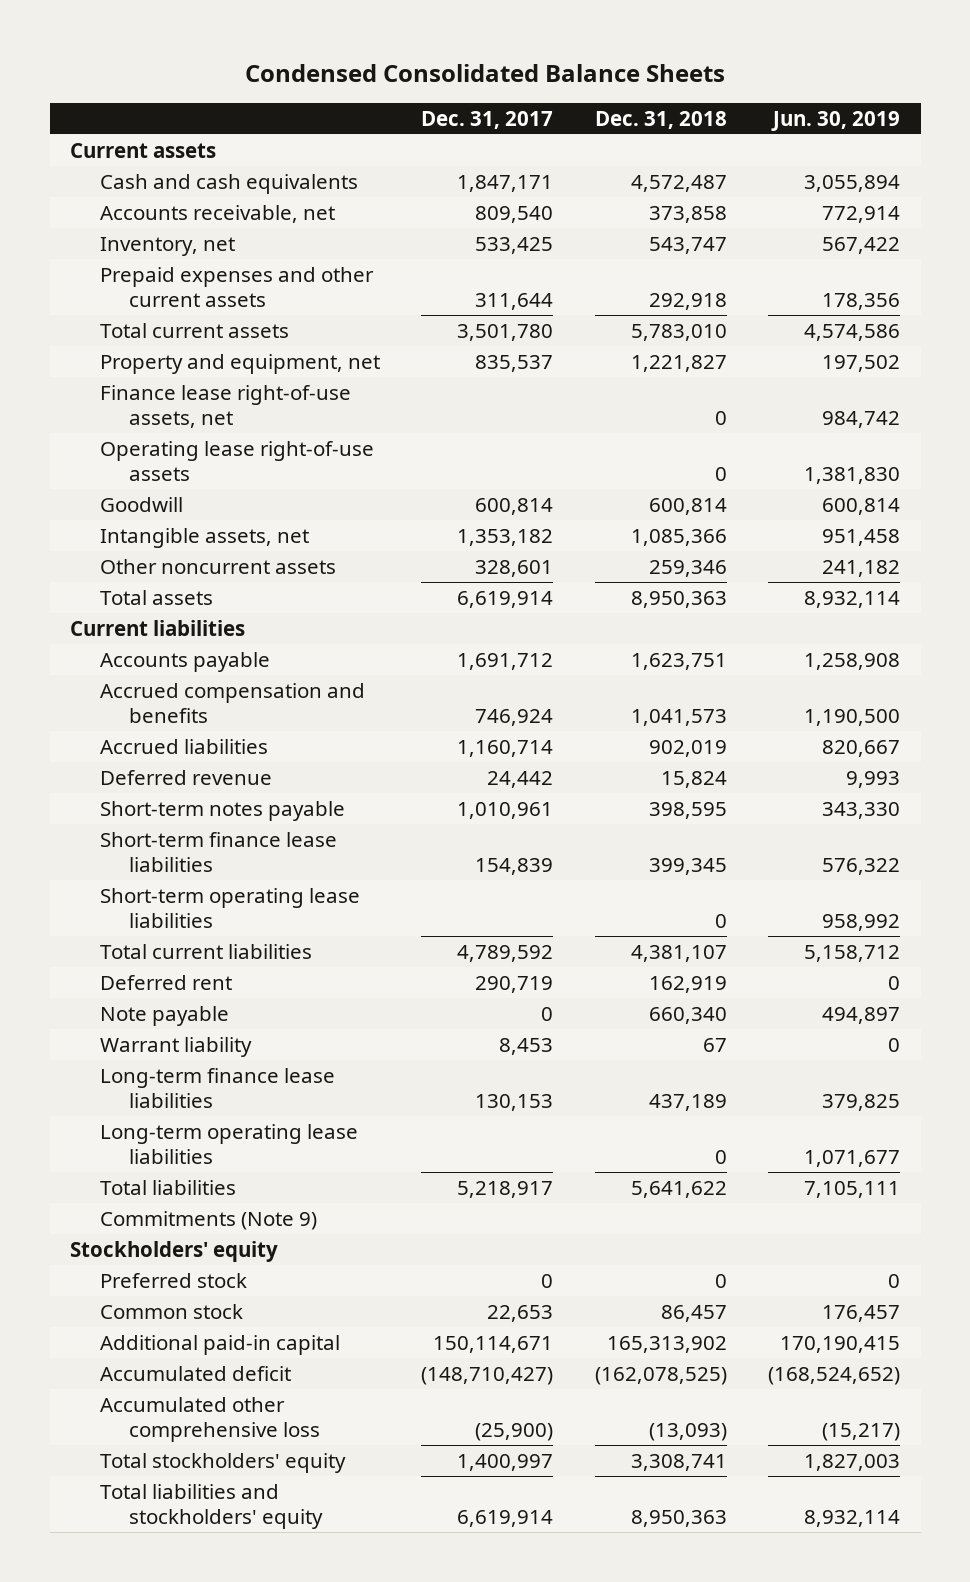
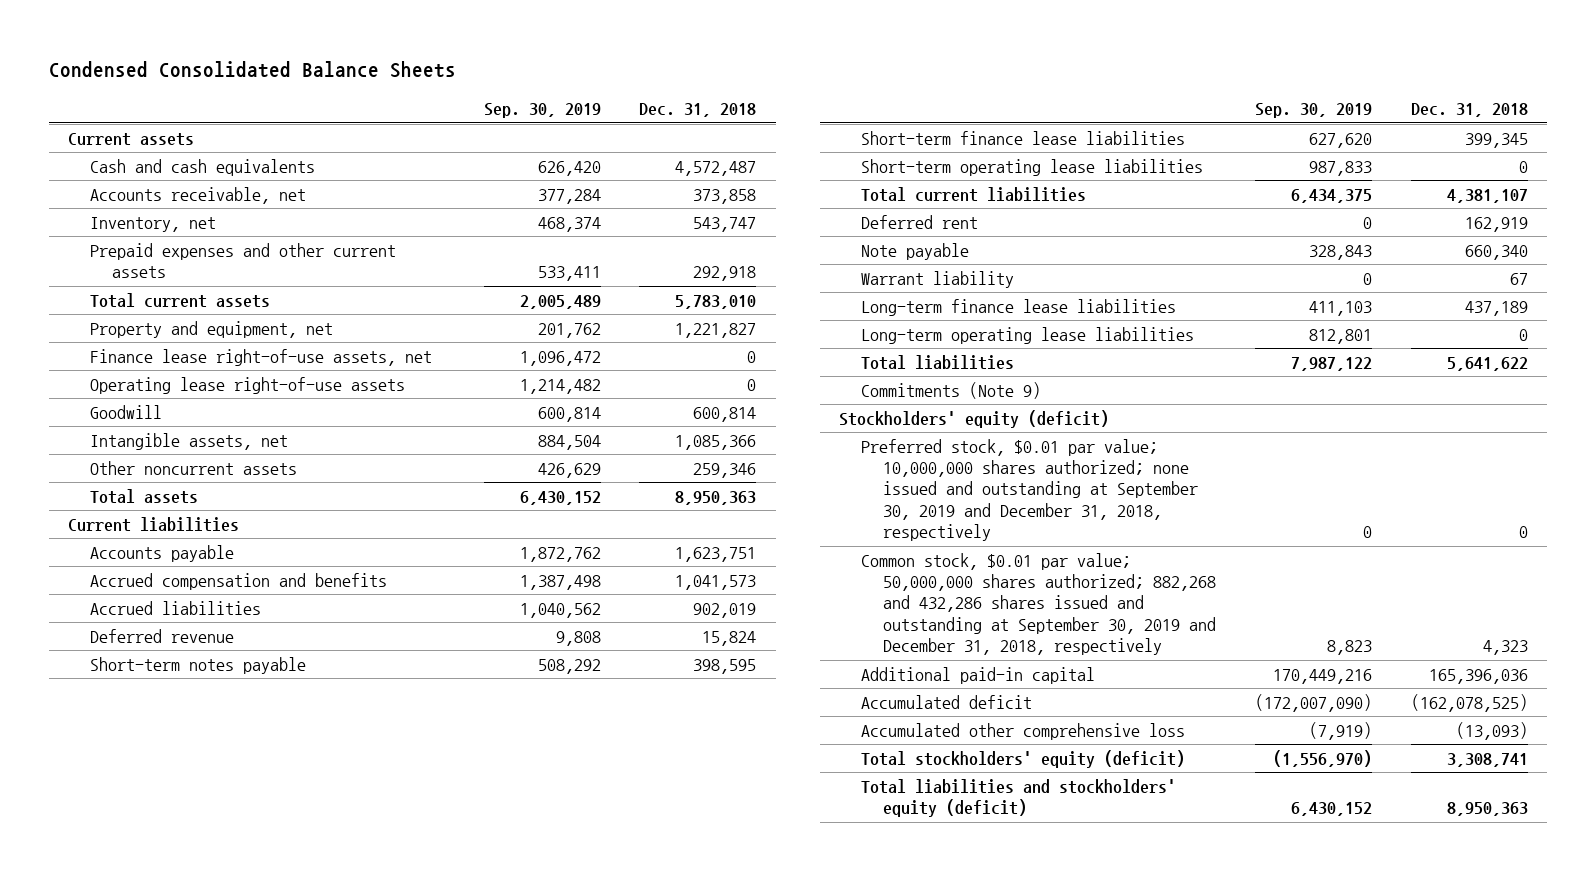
[421,110,554,129] Dec. 31, 2017 -> none
[771,110,901,131] Jun. 30, 2019 -> none
none -> [483,103,601,119] Sep. 30, 2019
[99,1304,243,1320] Common stock -> none
[70,1241,279,1263] Stockholders' equity -> [839,409,1110,428] Stockholders' equity (deficit)
[99,1273,247,1289] Preferred stock -> [861,438,1199,541] Preferred stock, $0.01 par value; 10,000,000 shares authorized; none issued and outstanding at September 30, 2019 and December 31, 2018, respectively
none -> [861,552,1217,655] Common stock, $0.01 par value; 50,000,000 shares authorized; 882,268 and 432,286 shares issued and outstanding at September 30, 2019 and December 31, 2018, respectively
[606,1336,727,1354] 165,313,902 -> [1428,668,1528,684] 165,396,036
[99,1453,346,1474] Total stockholders' equity -> [861,749,1186,768] Total stockholders' equity (deficit)
[99,1484,324,1529] Total liabilities and stockholders' equity -> [861,778,1177,818] Total liabilities and stockholders' equity (deficit)

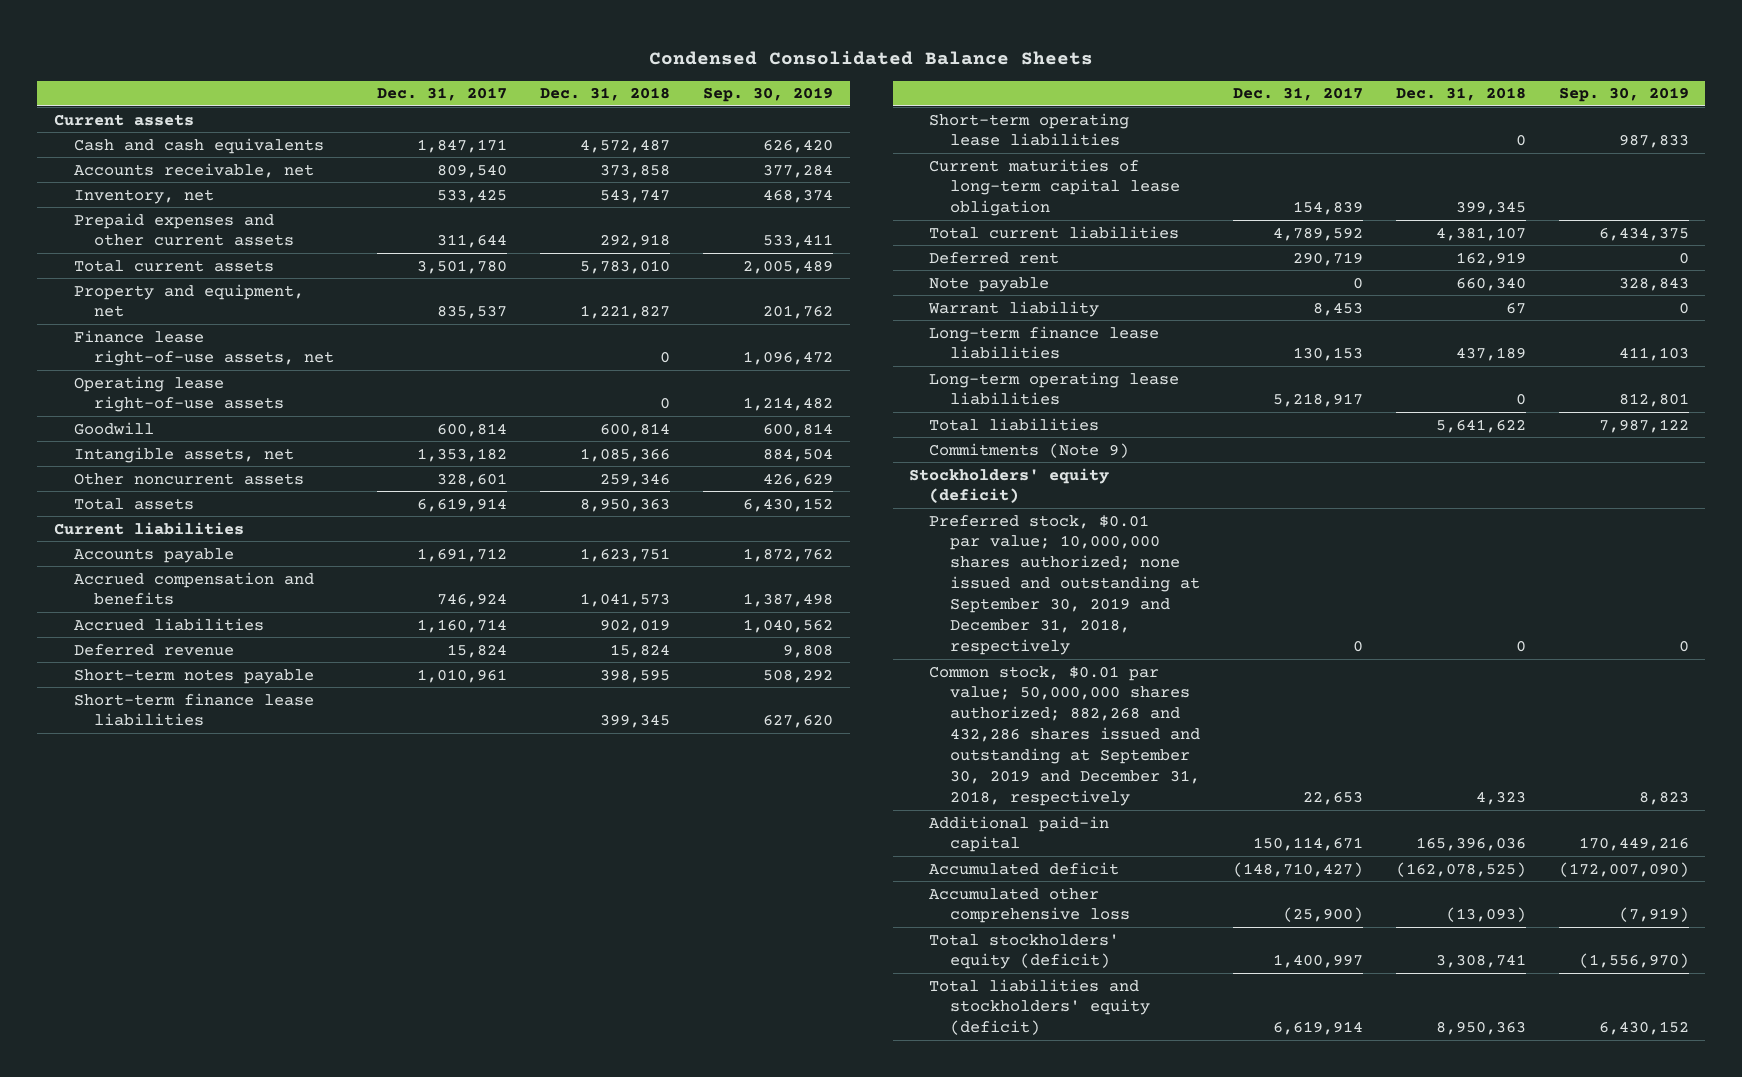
none -> [377,87,508,102] Dec. 31, 2017
none -> [929,158,1180,217] Current maturities of long-term capital lease obligation

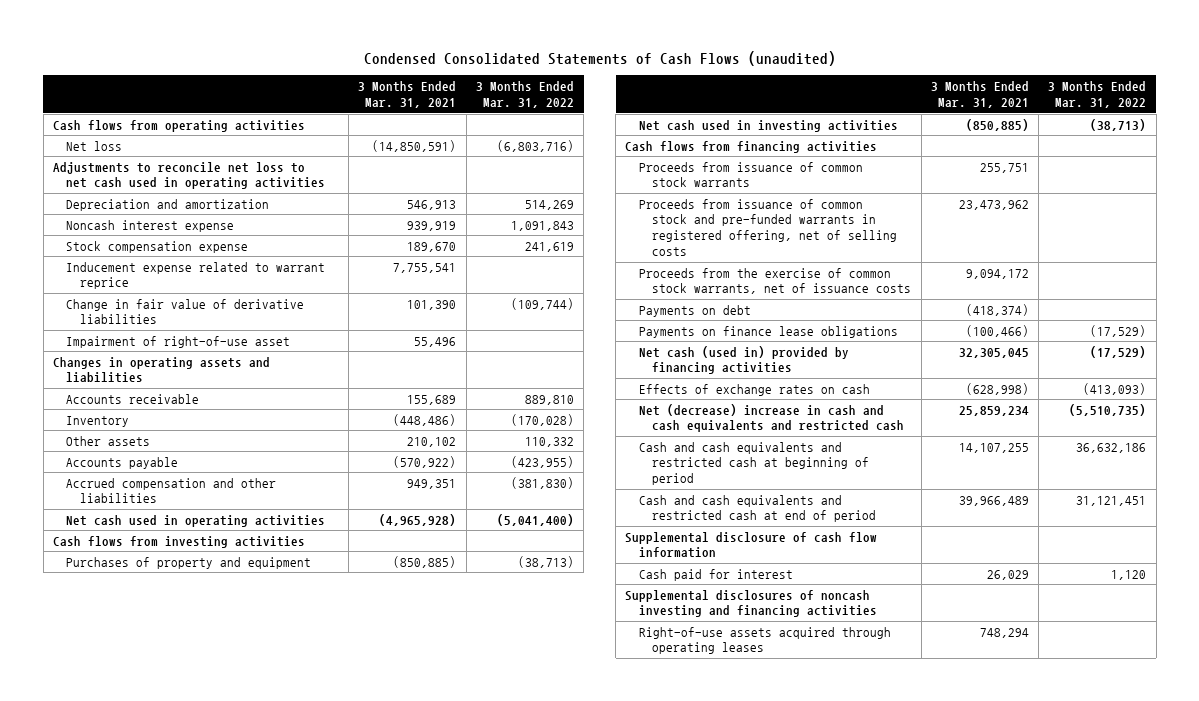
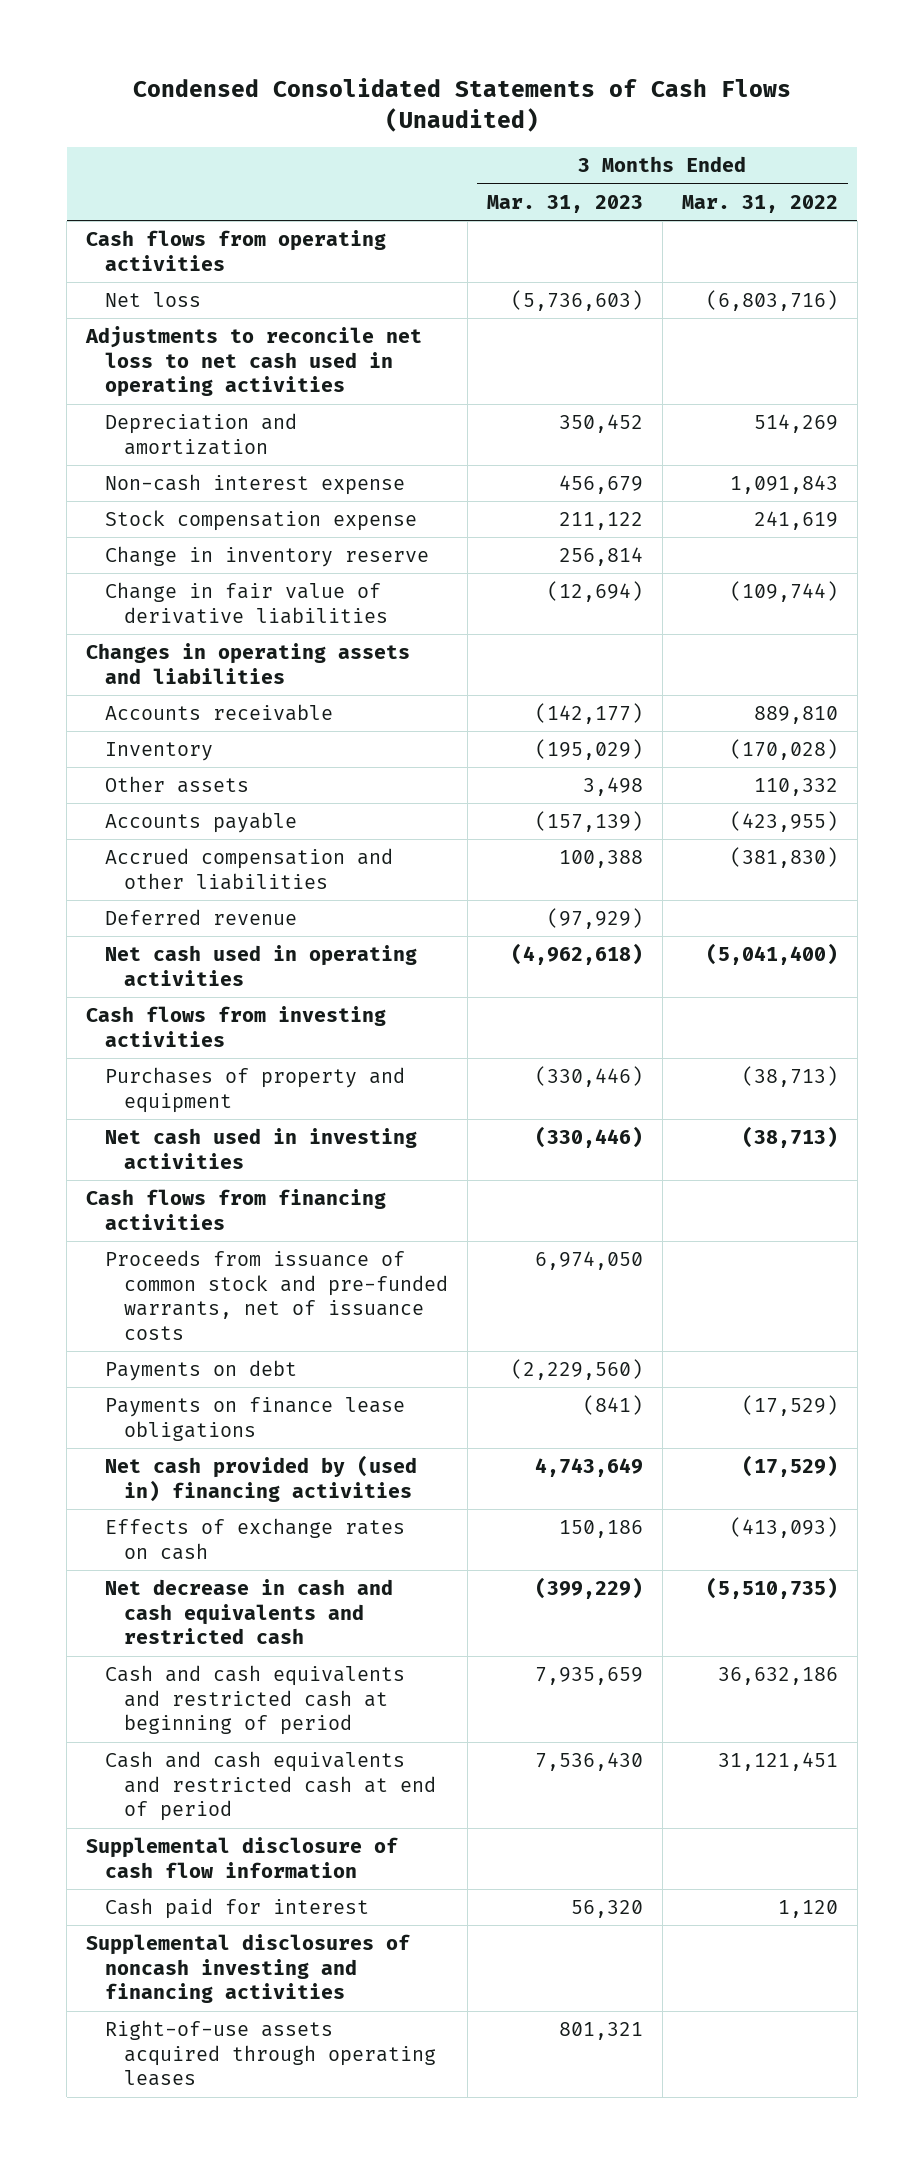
[363,50,836,66] Condensed Consolidated Statements of Cash Flows (unaudited) -> [133,78,792,132] Condensed Consolidated Statements of Cash Flows (Unaudited)
[358,81,457,108] 3 Months Ended Mar. 31, 2021 -> none
none -> [486,194,643,213] Mar. 31, 2023
[66,219,235,232] Noncash interest expense -> [104,474,405,496] Non-cash interest expense
[66,261,326,290] Inducement expense related to warrant reprice -> none
none -> [104,546,429,568] Change in inventory reserve
[66,335,291,348] Impairment of right-of-use asset -> none
none -> [104,909,297,926] Deferred revenue
[638,161,863,188] Proceeds from issuance of common stock warrants -> none
[638,198,898,257] Proceeds from issuance of common stock and pre-funded warrants in registered offering, net of selling costs -> none
[638,267,912,295] Proceeds from the exercise of common stock warrants, net of issuance costs -> [104,1250,448,1340] Proceeds from issuance of common stock and pre-funded warrants, net of issuance costs
[638,345,849,375] Net cash (used in) provided by financing activities -> [104,1455,417,1502] Net cash provided by (used in) financing activities
[638,403,905,433] Net (decrease) increase in cash and cash equivalents and restricted cash -> [104,1579,393,1645] Net decrease in cash and cash equivalents and restricted cash

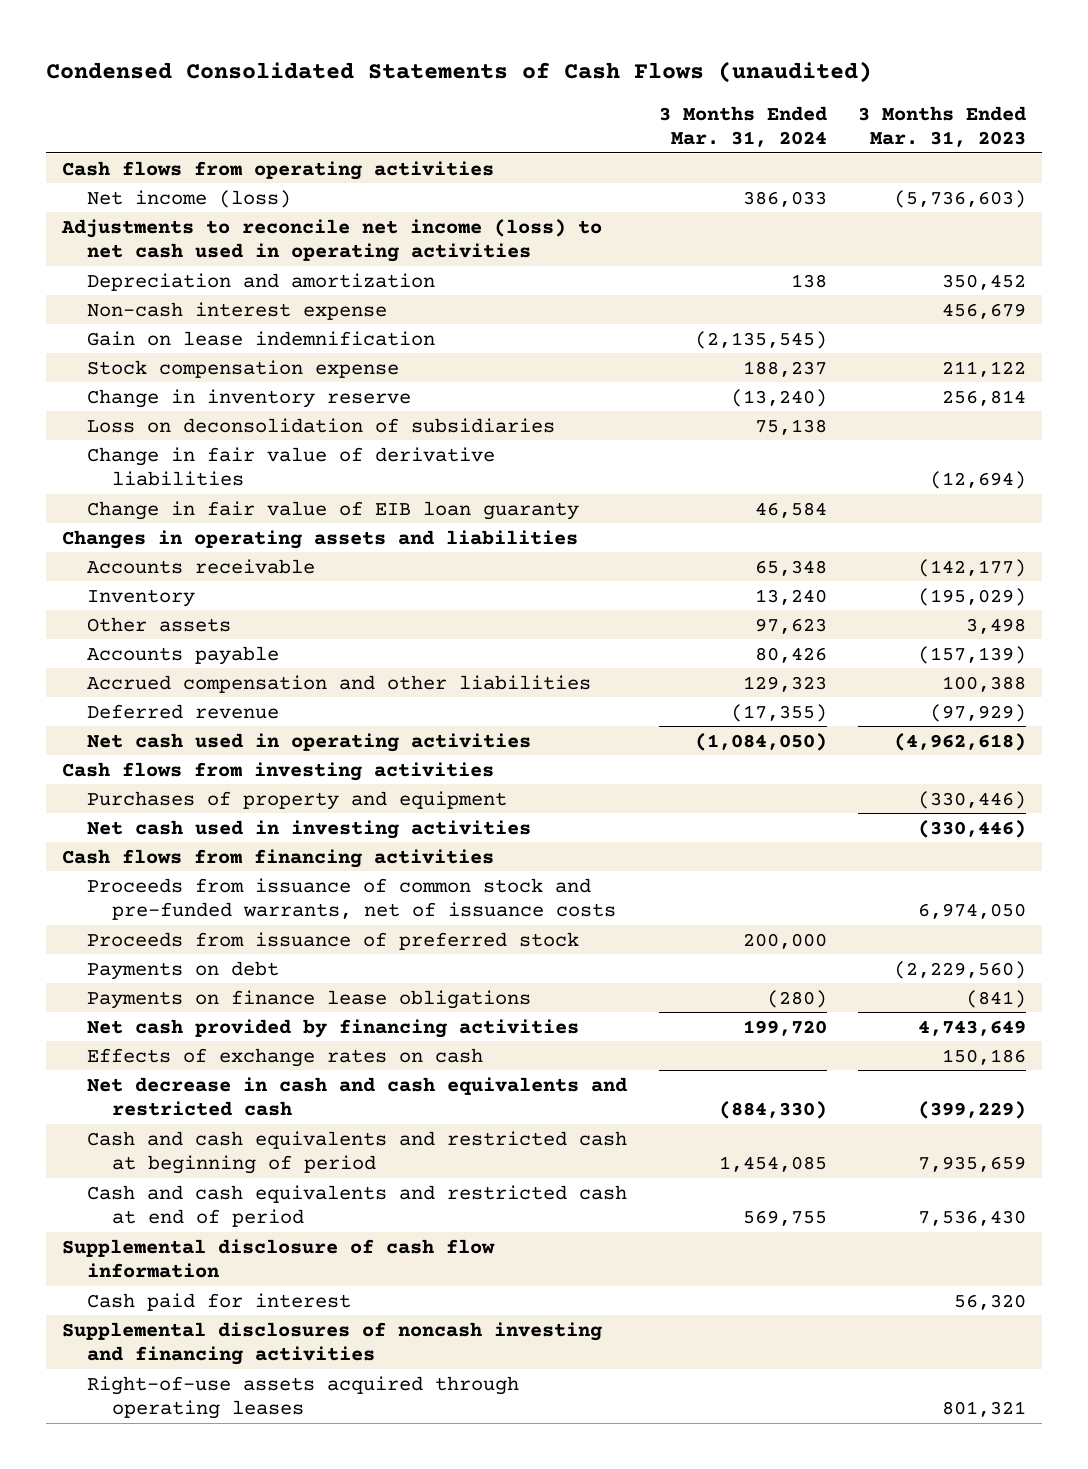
[133,78,792,132] Condensed Consolidated Statements of Cash Flows (Unaudited) -> [46,61,873,84] Condensed Consolidated Statements of Cash Flows (unaudited)
[681,194,838,213] Mar. 31, 2022 -> none
none -> [658,105,827,147] 3 Months Ended Mar. 31, 2024
[104,292,201,308] Net loss -> [87,189,292,208] Net income (loss)
[85,326,423,398] Adjustments to reconcile net loss to net cash used in operating activities -> [61,218,603,262] Adjustments to reconcile net income (loss) to net cash used in operating activities
none -> [87,330,436,346] Gain on lease indemnification
none -> [87,417,556,433] Loss on deconsolidation of subsidiaries
none -> [87,500,580,520] Change in fair value of EIB loan guaranty
none -> [87,931,580,950] Proceeds from issuance of preferred stock
[104,1455,417,1502] Net cash provided by (used in) financing activities -> [87,1018,580,1038] Net cash provided by financing activities

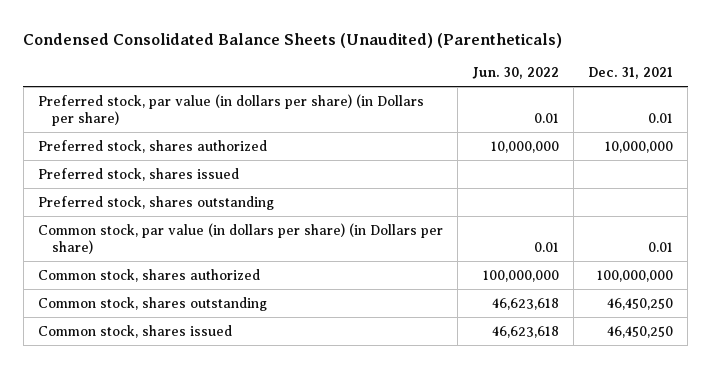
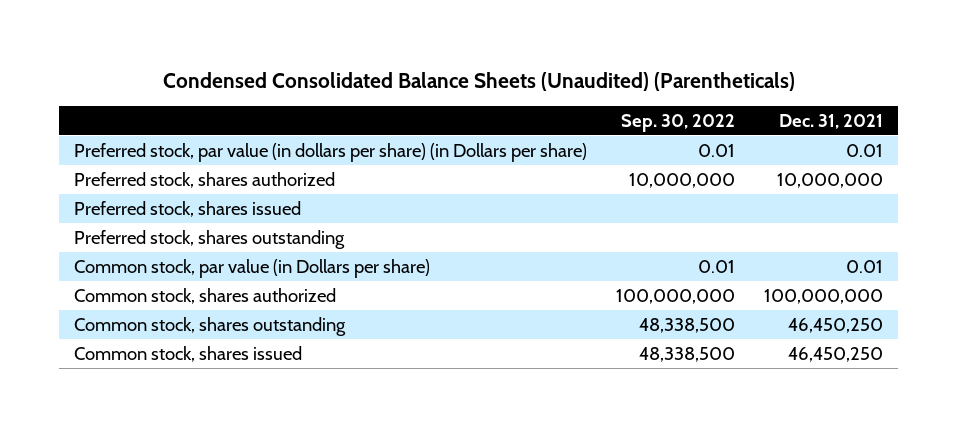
[471,67,559,80] Jun. 30, 2022 -> none
none -> [621,113,736,132] Sep. 30, 2022
[38,222,444,254] Common stock, par value (in dollars per share) (in Dollars per share) -> [74,258,431,278] Common stock, par value (in Dollars per share)

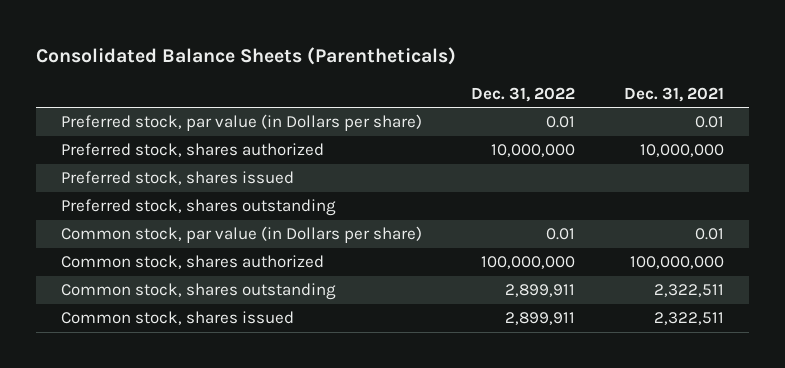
[162,71,795,91] Condensed Consolidated Balance Sheets (Unaudited) (Parentheticals) -> [35,47,456,66] Consolidated Balance Sheets (Parentheticals)
[621,113,736,132] Sep. 30, 2022 -> none
none -> [470,86,575,102] Dec. 31, 2022
[74,142,588,162] Preferred stock, par value (in dollars per share) (in Dollars per share) -> [60,114,422,132] Preferred stock, par value (in Dollars per share)
[788,317,884,333] 46,450,250 -> [654,284,725,298] 2,322,511
[788,346,884,362] 46,450,250 -> [654,312,725,326] 2,322,511

